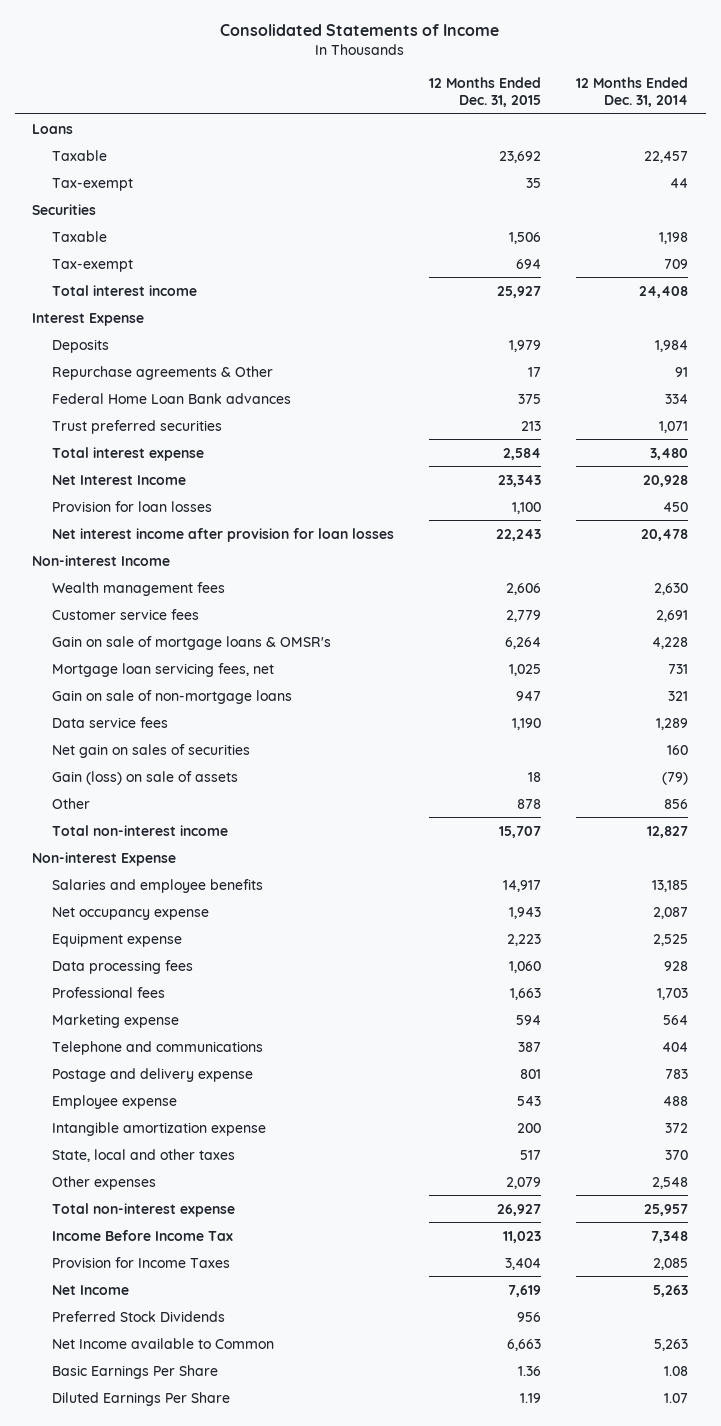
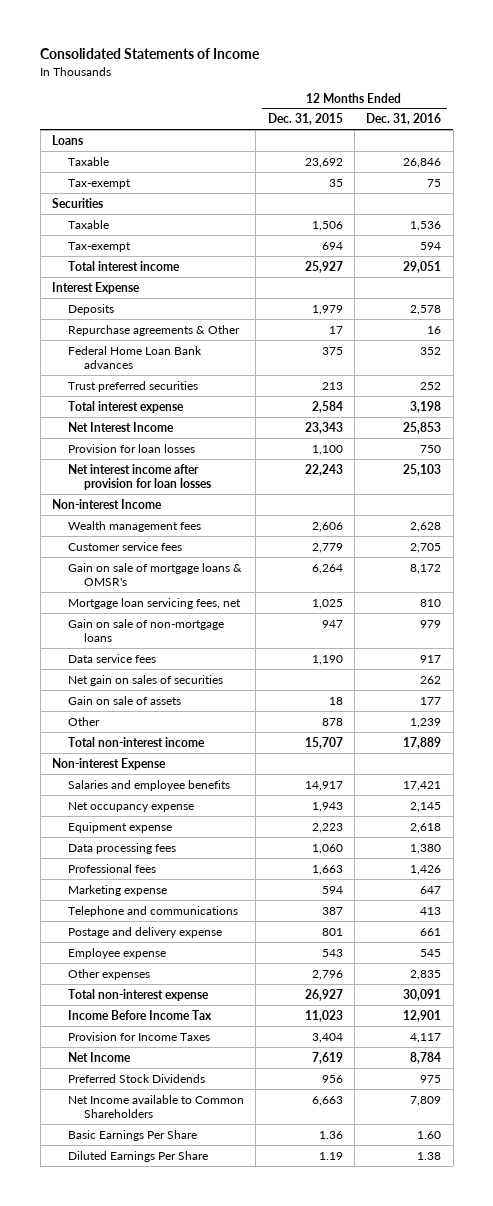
[576,76,689,108] 12 Months Ended Dec. 31, 2014 -> none
none -> [366,113,442,126] Dec. 31, 2016
[51,770,238,785] Gain (loss) on sale of assets -> [68,695,182,705] Gain on sale of assets
[51,1121,266,1136] Intangible amortization expense -> none
[51,1148,235,1162] State, local and other taxes -> none
[505,1176,541,1189] 2,079 -> [311,969,343,980] 2,796
[51,1337,274,1349] Net Income available to Common -> [68,1094,245,1119] Net Income available to Common Shareholders

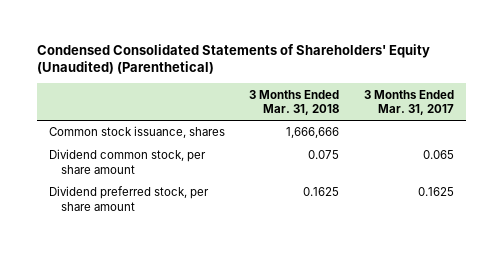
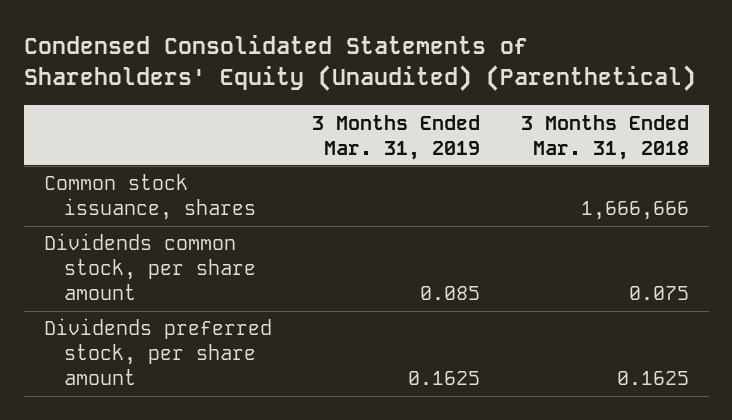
[363,89,454,116] 3 Months Ended Mar. 31, 2017 -> none
none -> [312,114,481,160] 3 Months Ended Mar. 31, 2019
[49,149,207,174] Dividend common stock, per share amount -> [43,233,256,301] Dividends common stock, per share amount
[49,186,210,211] Dividend preferred stock, per share amount -> [43,318,272,386] Dividends preferred stock, per share amount

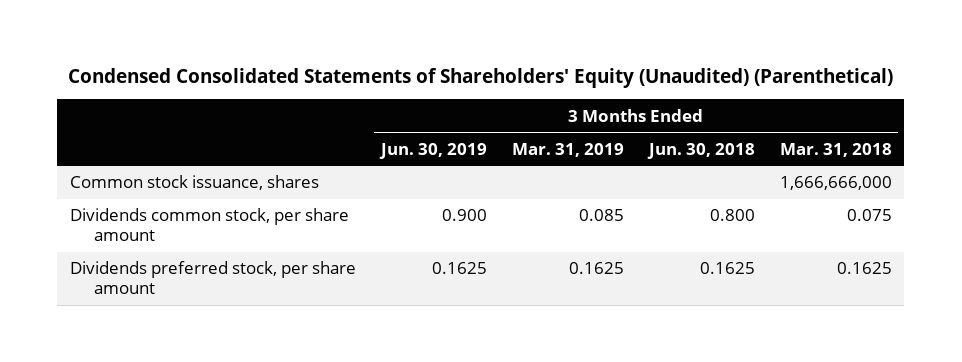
none -> [378,142,487,159] Jun. 30, 2019
none -> [646,142,755,159] Jun. 30, 2018
[580,201,689,221] 1,666,666 -> [779,176,892,191] 1,666,666,000

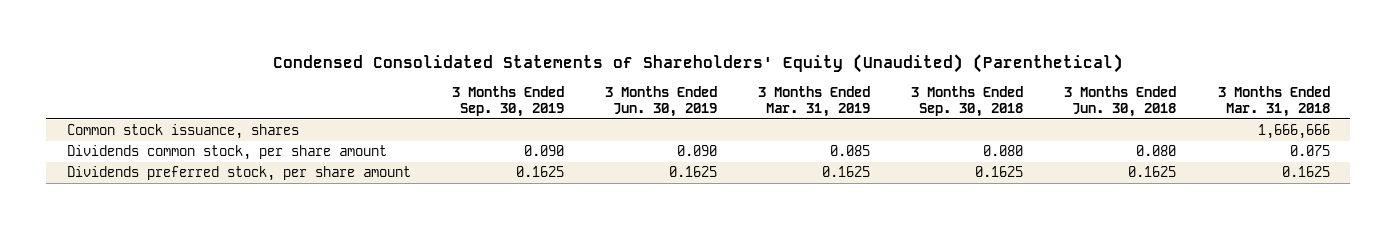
none -> [451,85,564,118] 3 Months Ended Sep. 30, 2019
none -> [911,85,1024,118] 3 Months Ended Sep. 30, 2018
[779,176,892,191] 1,666,666,000 -> [1257,124,1330,140] 1,666,666
[441,209,487,222] 0.900 -> [676,145,717,157] 0.090
[709,209,755,222] 0.800 -> [1136,145,1177,157] 0.080

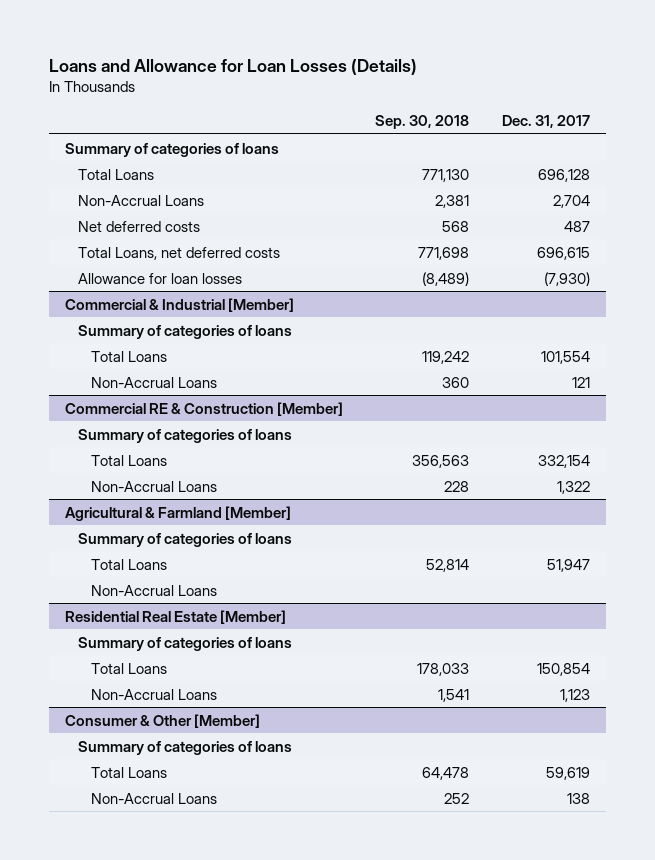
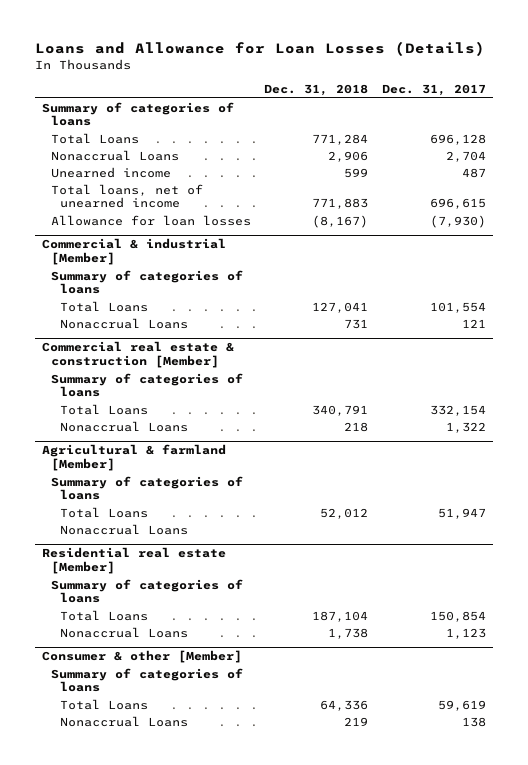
[375,115,470,130] Sep. 30, 2018 -> none
none -> [264,84,369,97] Dec. 31, 2018
[77,194,204,206] Non-Accrual Loans -> [50,149,179,161] Nonaccrual Loans
[77,220,200,232] Net deferred costs -> [50,166,171,178] Unearned income
[77,246,280,260] Total Loans, net deferred costs -> [50,183,203,209] Total loans, net of unearned income
[64,297,294,312] Commercial & Industrial [Member] -> [41,238,226,265] Commercial & industrial [Member]
[91,376,218,388] Non-Accrual Loans -> [59,317,188,329] Nonaccrual Loans
[64,401,343,416] Commercial RE & Construction [Member] -> [41,341,234,368] Commercial real estate & construction [Member]
[91,480,218,492] Non-Accrual Loans -> [59,420,188,432] Nonaccrual Loans
[64,505,291,521] Agricultural & Farmland [Member] -> [41,444,226,471] Agricultural & farmland [Member]
[91,584,218,596] Non-Accrual Loans -> [59,523,188,535] Nonaccrual Loans
[64,609,286,624] Residential Real Estate [Member] -> [41,547,226,574] Residential real estate [Member]
[91,688,218,700] Non-Accrual Loans -> [59,626,188,638] Nonaccrual Loans
[64,713,260,728] Consumer & Other [Member] -> [41,650,242,664] Consumer & other [Member]
[91,792,218,804] Non-Accrual Loans -> [59,715,188,727] Nonaccrual Loans

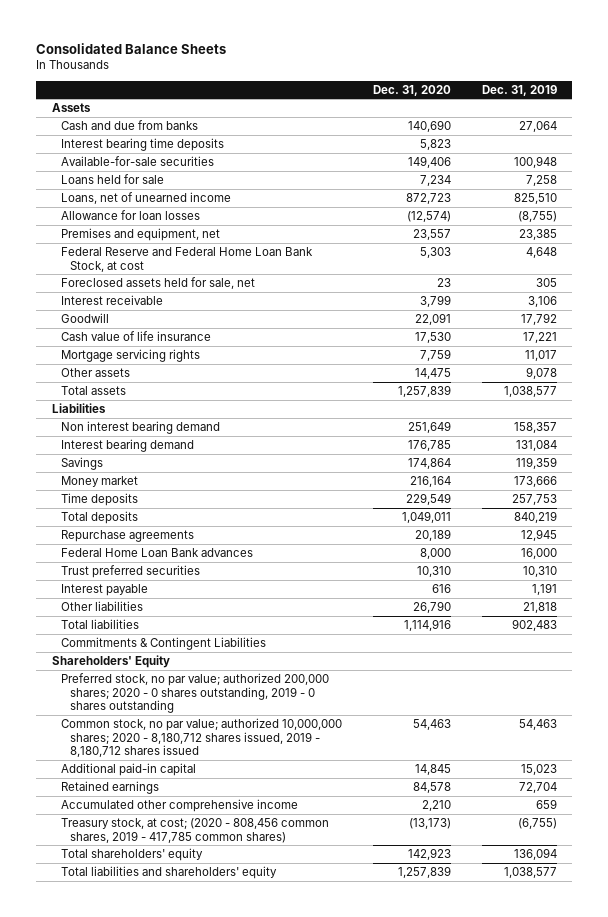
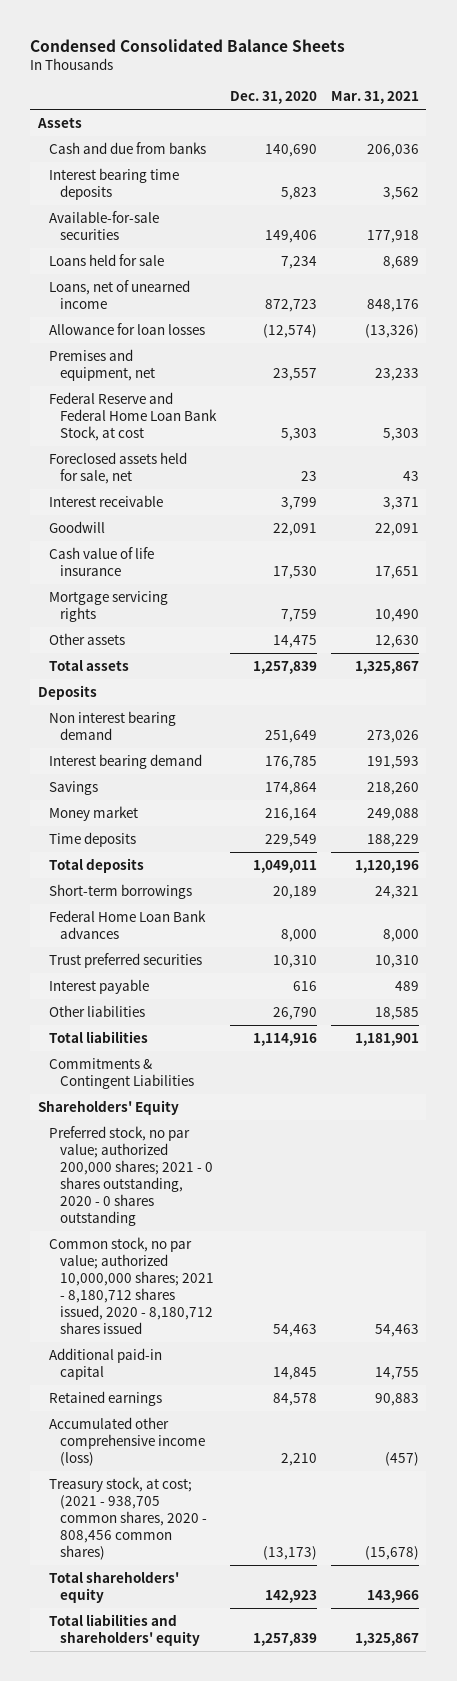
[36,42,227,54] Consolidated Balance Sheets -> [30,38,346,52] Condensed Consolidated Balance Sheets
[481,84,557,96] Dec. 31, 2019 -> none
none -> [331,91,420,105] Mar. 31, 2021
[51,403,106,414] Liabilities -> none
none -> [37,684,97,700] Deposits
[61,530,195,543] Repurchase agreements -> [48,883,192,899] Short-term borrowings
[61,673,330,714] Preferred stock, no par value; authorized 200,000 shares; 2020 - 0 shares outstanding, 2019 - 0 shares outstanding -> [48,1125,213,1227] Preferred stock, no par value; authorized 200,000 shares; 2021 - 0 shares outstanding, 2020 - 0 shares outstanding
[61,718,343,758] Common stock, no par value; authorized 10,000,000 shares; 2020 - 8,180,712 shares issued, 2019 - 8,180,712 shares issued -> [48,1236,214,1335] Common stock, no par value; authorized 10,000,000 shares; 2021 - 8,180,712 shares issued, 2020 - 8,180,712 shares issued
[61,799,299,813] Accumulated other comprehensive income -> [48,1416,205,1466] Accumulated other comprehensive income (loss)
[61,818,330,843] Treasury stock, at cost; (2020 - 808,456 common shares, 2019 - 417,785 common shares) -> [48,1476,207,1561] Treasury stock, at cost; (2021 - 938,705 common shares, 2020 - 808,456 common shares)

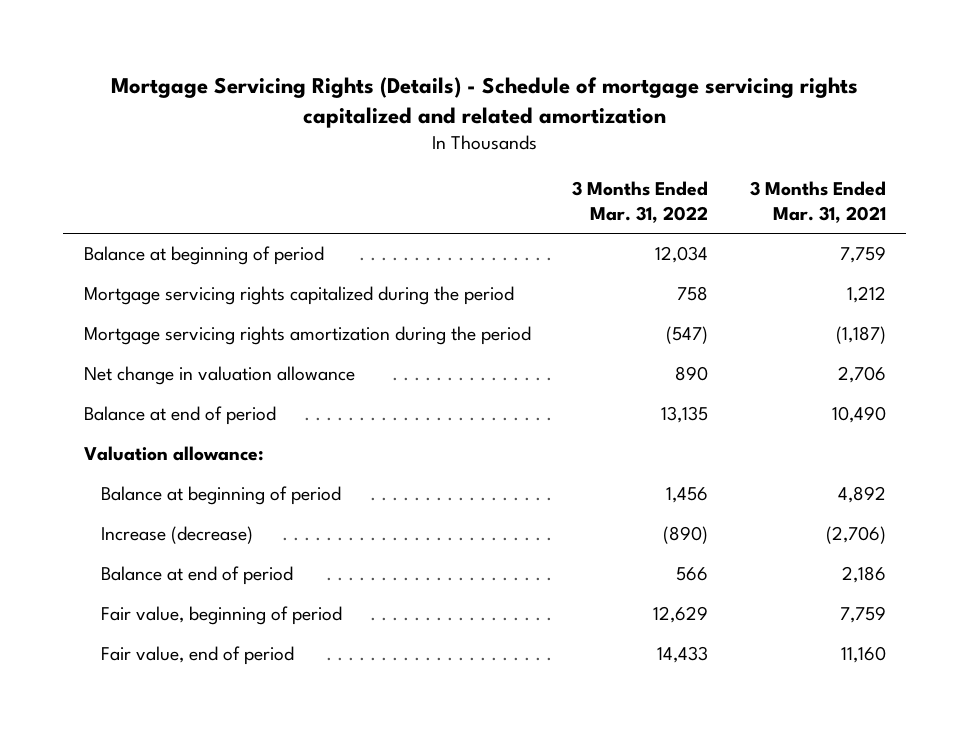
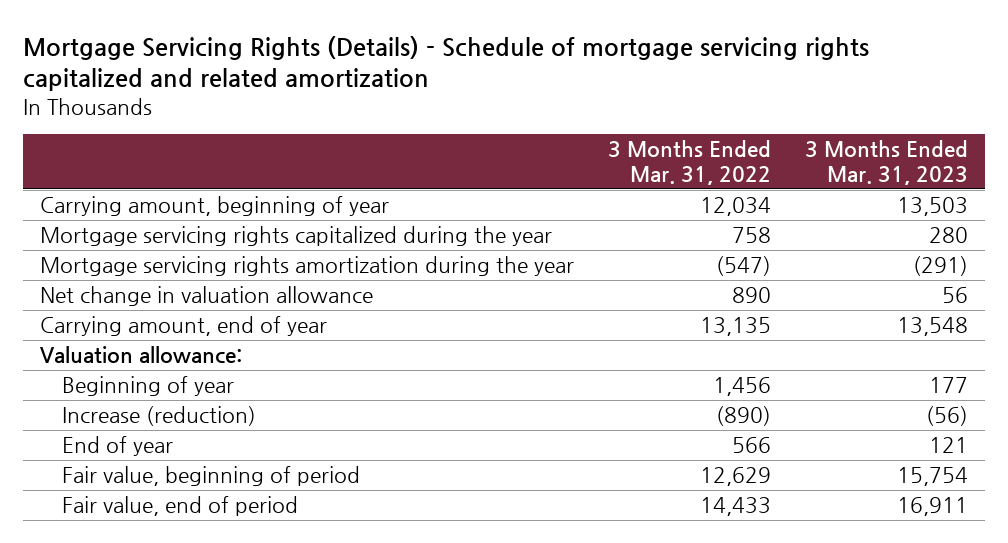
[749,181,886,223] 3 Months Ended Mar. 31, 2021 -> none
none -> [804,140,968,185] 3 Months Ended Mar. 31, 2023
[83,246,324,266] Balance at beginning of period -> [40,196,390,217] Carrying amount, beginning of year
[83,286,514,306] Mortgage servicing rights capitalized during the period -> [40,226,553,247] Mortgage servicing rights capitalized during the year
[83,326,531,346] Mortgage servicing rights amortization during the period -> [40,256,575,277] Mortgage servicing rights amortization during the year
[83,406,276,426] Balance at end of period -> [40,316,328,337] Carrying amount, end of year
[101,486,342,506] Balance at beginning of period -> [61,376,234,397] Beginning of year
[101,526,254,545] Increase (decrease) -> [61,406,256,427] Increase (reduction)
[101,566,294,586] Balance at end of period -> [61,436,173,457] End of year

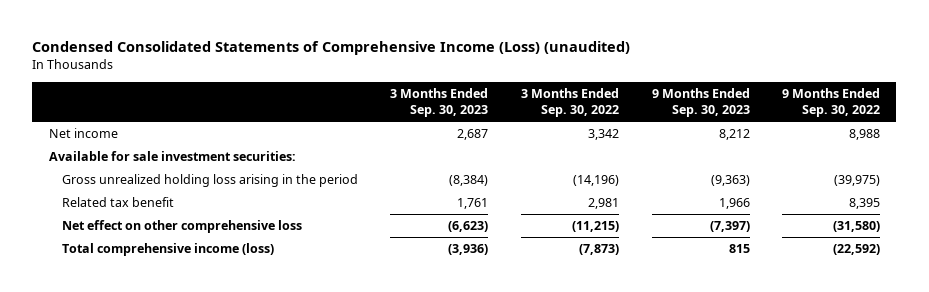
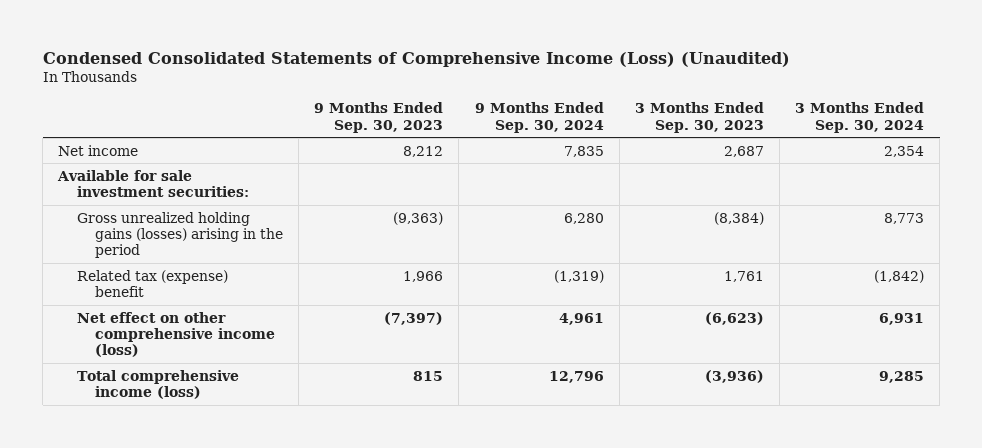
[32,40,631,55] Condensed Consolidated Statements of Comprehensive Income (Loss) (unaudited) -> [42,51,790,67] Condensed Consolidated Statements of Comprehensive Income (Loss) (Unaudited)
[521,87,620,118] 3 Months Ended Sep. 30, 2022 -> none
[782,87,881,118] 9 Months Ended Sep. 30, 2022 -> none
none -> [474,102,604,133] 9 Months Ended Sep. 30, 2024
none -> [795,102,925,133] 3 Months Ended Sep. 30, 2024
[61,174,358,188] Gross unrealized holding loss arising in the period -> [76,211,284,259] Gross unrealized holding gains (losses) arising in the period
[61,197,174,208] Related tax benefit -> [76,269,228,297] Related tax (expense) benefit
[61,220,302,234] Net effect on other comprehensive loss -> [76,311,276,358] Net effect on other comprehensive income (loss)

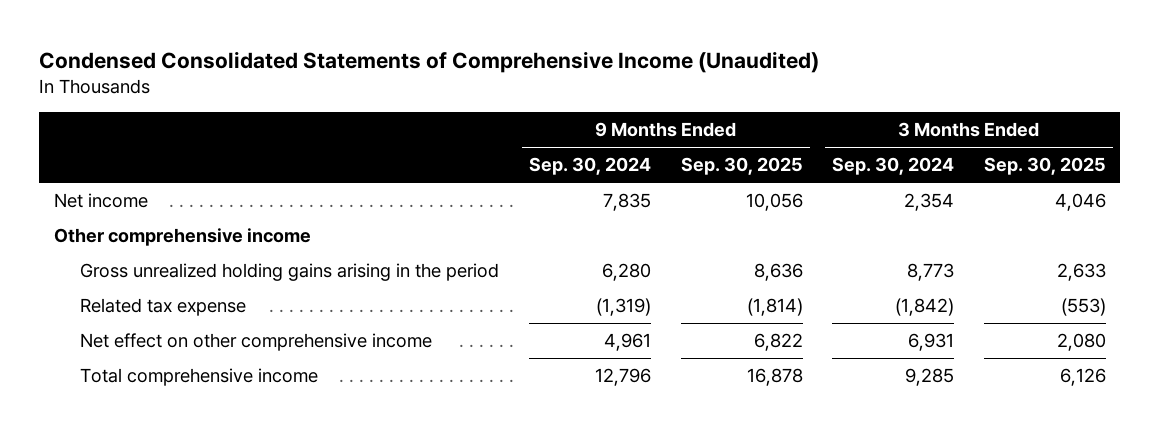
[42,51,790,67] Condensed Consolidated Statements of Comprehensive Income (Loss) (Unaudited) -> [39,51,820,74] Condensed Consolidated Statements of Comprehensive Income (Unaudited)
[314,102,444,133] 9 Months Ended Sep. 30, 2023 -> none
[634,102,764,133] 3 Months Ended Sep. 30, 2023 -> none
none -> [680,157,803,176] Sep. 30, 2025
none -> [983,157,1106,176] Sep. 30, 2025
[57,169,249,197] Available for sale investment securities: -> none
none -> [53,228,311,247] Other comprehensive income
[76,211,284,259] Gross unrealized holding gains (losses) arising in the period -> [80,263,500,282] Gross unrealized holding gains arising in the period
[76,269,228,297] Related tax (expense) benefit -> [80,298,247,317] Related tax expense
[76,311,276,358] Net effect on other comprehensive income (loss) -> [80,333,433,352] Net effect on other comprehensive income
[76,369,239,399] Total comprehensive income (loss) -> [80,368,319,387] Total comprehensive income

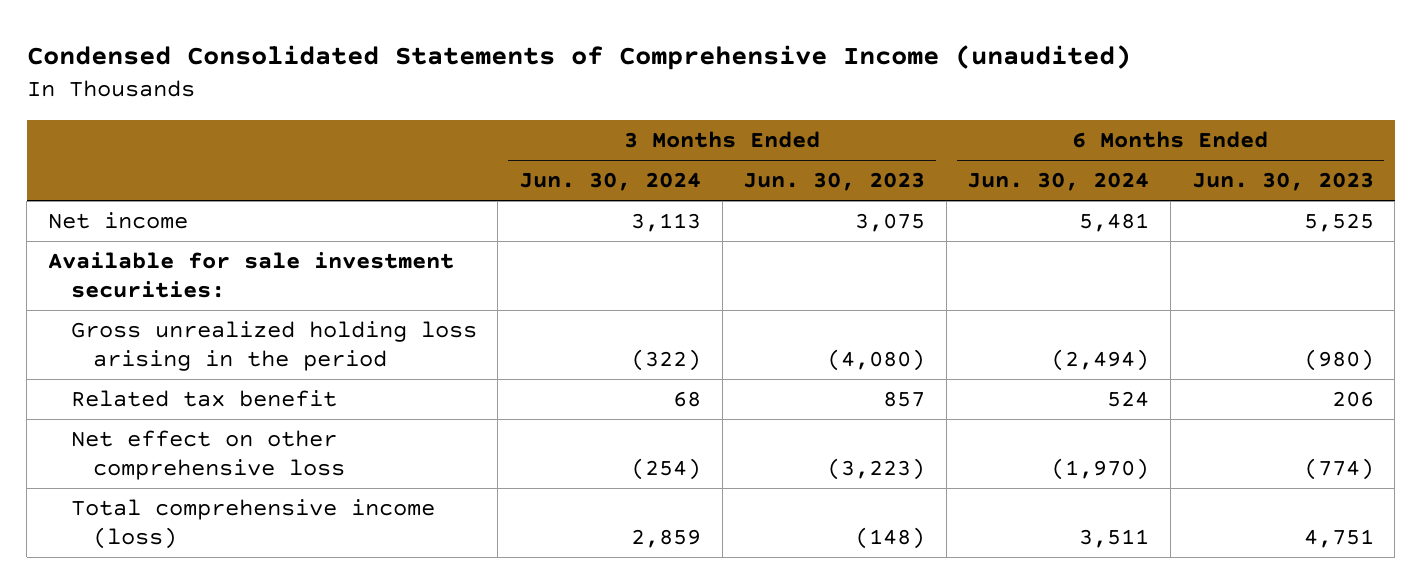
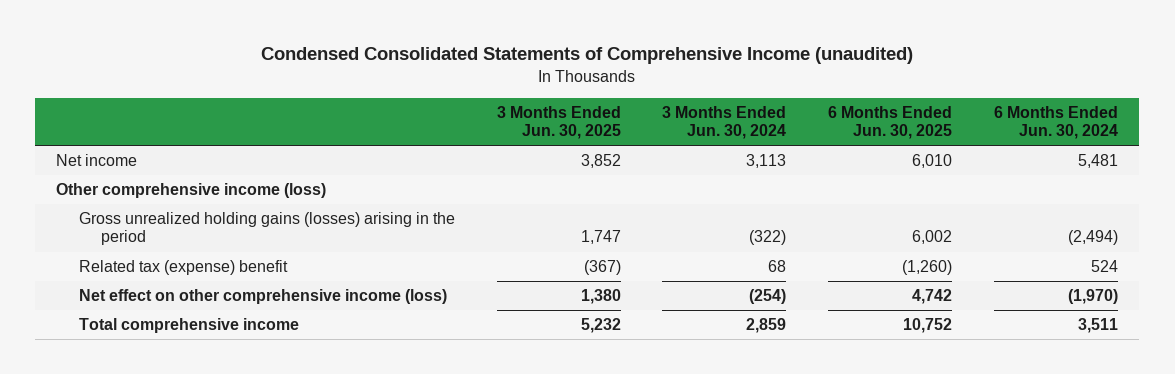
[743,172,926,192] Jun. 30, 2023 -> none
[1191,172,1374,192] Jun. 30, 2023 -> none
none -> [496,105,621,140] 3 Months Ended Jun. 30, 2025
none -> [828,105,953,140] 6 Months Ended Jun. 30, 2025
[47,252,454,298] Available for sale investment securities: -> none
none -> [56,183,327,199] Other comprehensive income (loss)
[70,321,477,371] Gross unrealized holding loss arising in the period -> [78,212,455,246] Gross unrealized holding gains (losses) arising in the period
[70,390,337,408] Related tax benefit -> [78,260,288,276] Related tax (expense) benefit
[70,430,346,480] Net effect on other comprehensive loss -> [78,289,447,305] Net effect on other comprehensive income (loss)
[70,499,435,549] Total comprehensive income (loss) -> [78,318,299,334] Total comprehensive income

